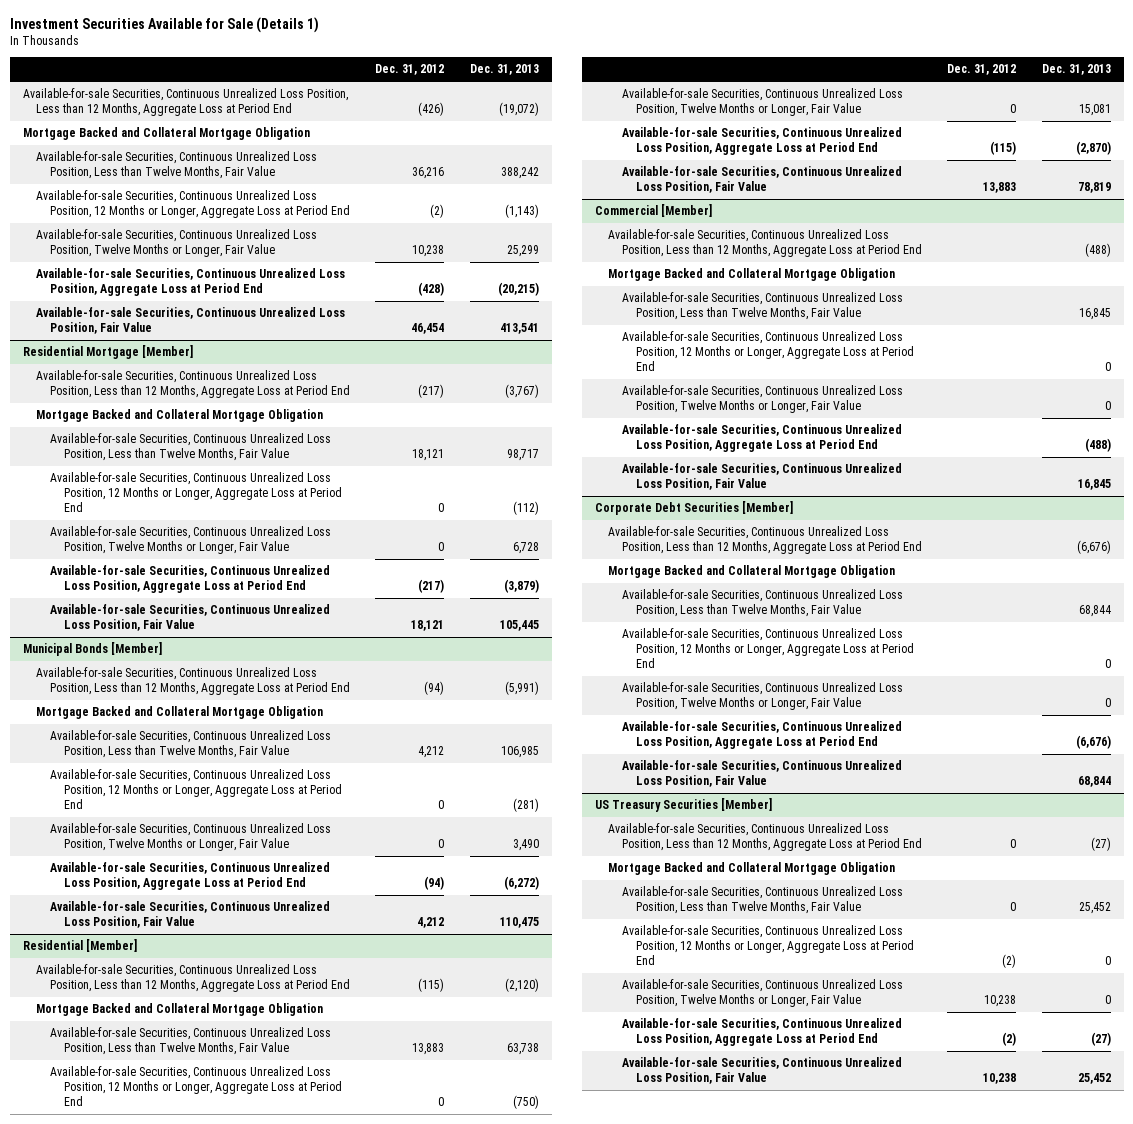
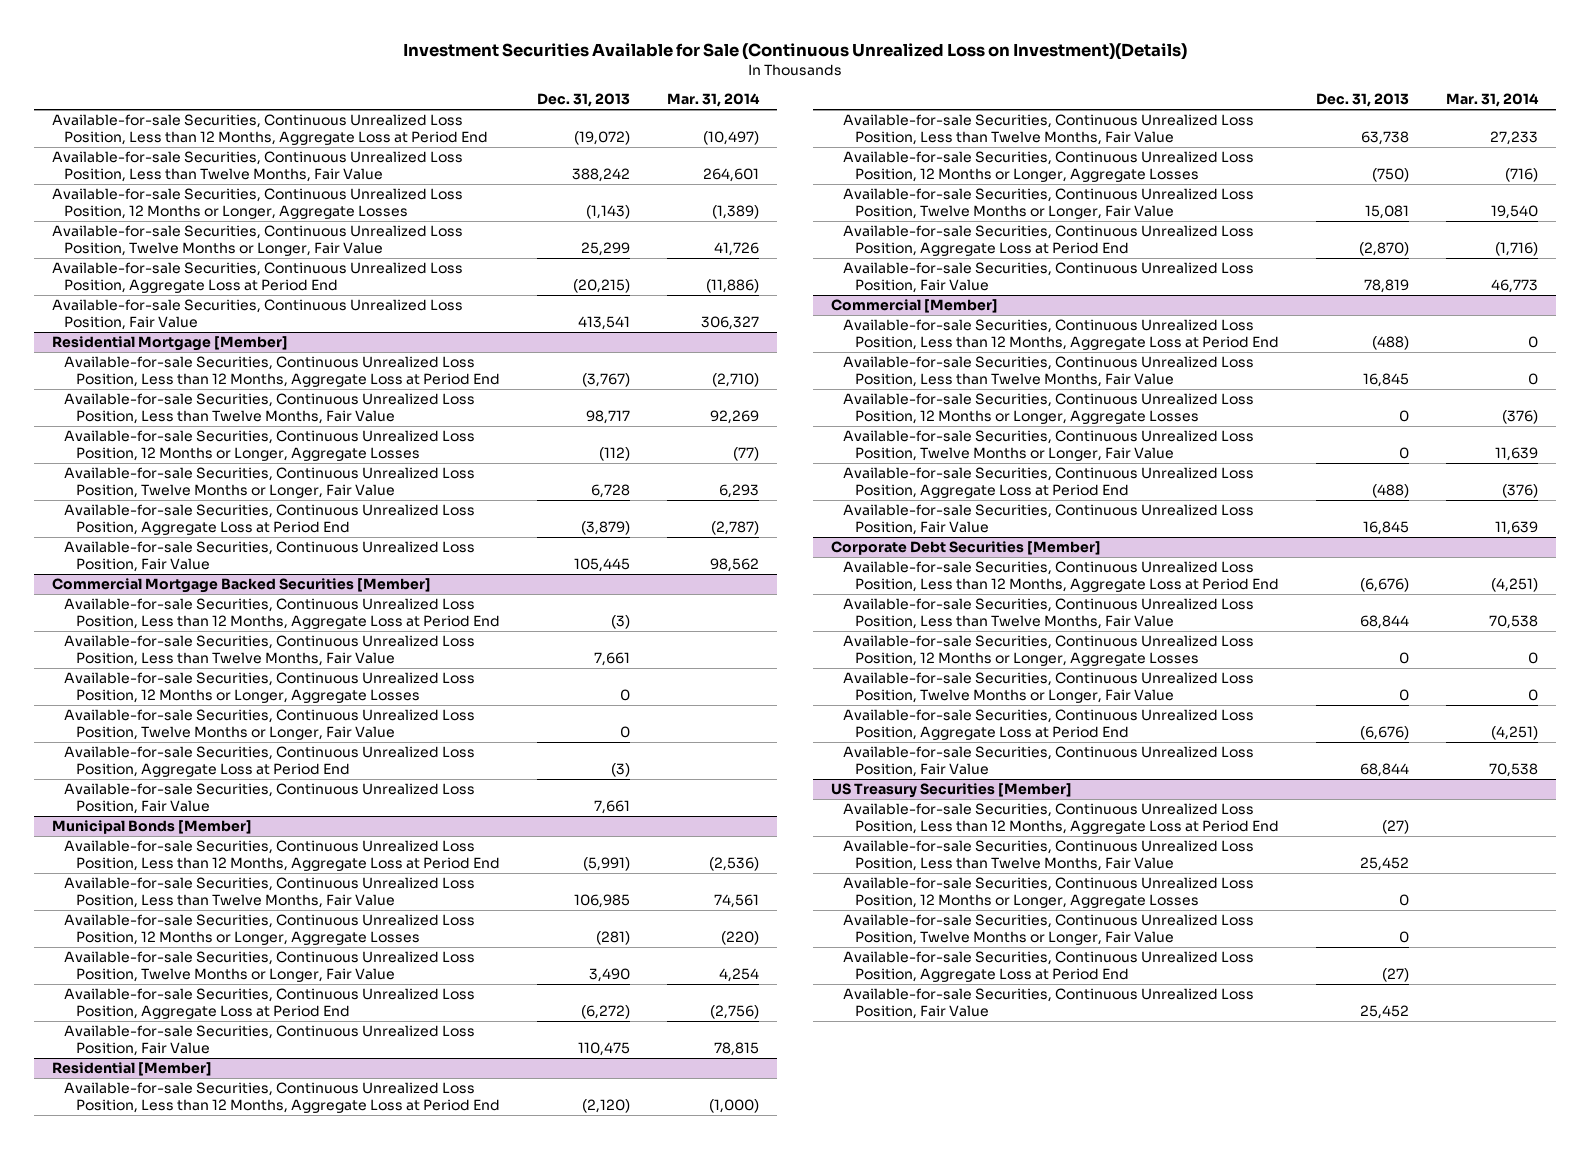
[9,16,319,33] Investment Securities Available for Sale (Details 1) -> [403,42,1188,60] Investment Securities Available for Sale (Continuous Unrealized Loss on Investment)(Details)
[375,64,445,76] Dec. 31, 2012 -> none
none -> [666,93,760,108] Mar. 31, 2014
[22,127,310,141] Mortgage Backed and Collateral Mortgage Obligation -> none
[36,190,351,219] Available-for-sale Securities, Continuous Unrealized Loss Position, 12 Months or Longer, Aggregate Loss at Period End -> [52,188,464,220] Available-for-sale Securities, Continuous Unrealized Loss Position, 12 Months or Longer, Aggregate Losses
[36,409,324,423] Mortgage Backed and Collateral Mortgage Obligation -> none
[50,472,342,513] Available-for-sale Securities, Continuous Unrealized Loss Position, 12 Months or Longer, Aggregate Loss at Period End -> [64,430,476,462] Available-for-sale Securities, Continuous Unrealized Loss Position, 12 Months or Longer, Aggregate Losses
none -> [52,578,432,594] Commercial Mortgage Backed Securities [Member]
none -> [64,598,501,630] Available-for-sale Securities, Continuous Unrealized Loss Position, Less than 12 Months, Aggregate Loss at Period End
none -> [64,635,476,667] Available-for-sale Securities, Continuous Unrealized Loss Position, Less than Twelve Months, Fair Value
none -> [64,672,476,704] Available-for-sale Securities, Continuous Unrealized Loss Position, 12 Months or Longer, Aggregate Losses
none -> [64,709,476,741] Available-for-sale Securities, Continuous Unrealized Loss Position, Twelve Months or Longer, Fair Value
none -> [64,746,476,778] Available-for-sale Securities, Continuous Unrealized Loss Position, Aggregate Loss at Period End
none -> [64,783,476,815] Available-for-sale Securities, Continuous Unrealized Loss Position, Fair Value
[36,706,324,720] Mortgage Backed and Collateral Mortgage Obligation -> none
[50,769,342,810] Available-for-sale Securities, Continuous Unrealized Loss Position, 12 Months or Longer, Aggregate Loss at Period End -> [64,914,476,946] Available-for-sale Securities, Continuous Unrealized Loss Position, 12 Months or Longer, Aggregate Losses
[36,1003,324,1017] Mortgage Backed and Collateral Mortgage Obligation -> none
[50,1066,342,1107] Available-for-sale Securities, Continuous Unrealized Loss Position, 12 Months or Longer, Aggregate Loss at Period End -> [843,151,1255,183] Available-for-sale Securities, Continuous Unrealized Loss Position, 12 Months or Longer, Aggregate Losses
[608,268,896,282] Mortgage Backed and Collateral Mortgage Obligation -> none
[622,331,914,372] Available-for-sale Securities, Continuous Unrealized Loss Position, 12 Months or Longer, Aggregate Loss at Period End -> [843,393,1255,425] Available-for-sale Securities, Continuous Unrealized Loss Position, 12 Months or Longer, Aggregate Losses
[608,565,896,579] Mortgage Backed and Collateral Mortgage Obligation -> none
[622,628,914,669] Available-for-sale Securities, Continuous Unrealized Loss Position, 12 Months or Longer, Aggregate Loss at Period End -> [843,635,1255,667] Available-for-sale Securities, Continuous Unrealized Loss Position, 12 Months or Longer, Aggregate Losses
[608,862,896,876] Mortgage Backed and Collateral Mortgage Obligation -> none
[622,925,914,966] Available-for-sale Securities, Continuous Unrealized Loss Position, 12 Months or Longer, Aggregate Loss at Period End -> [843,877,1255,909] Available-for-sale Securities, Continuous Unrealized Loss Position, 12 Months or Longer, Aggregate Losses

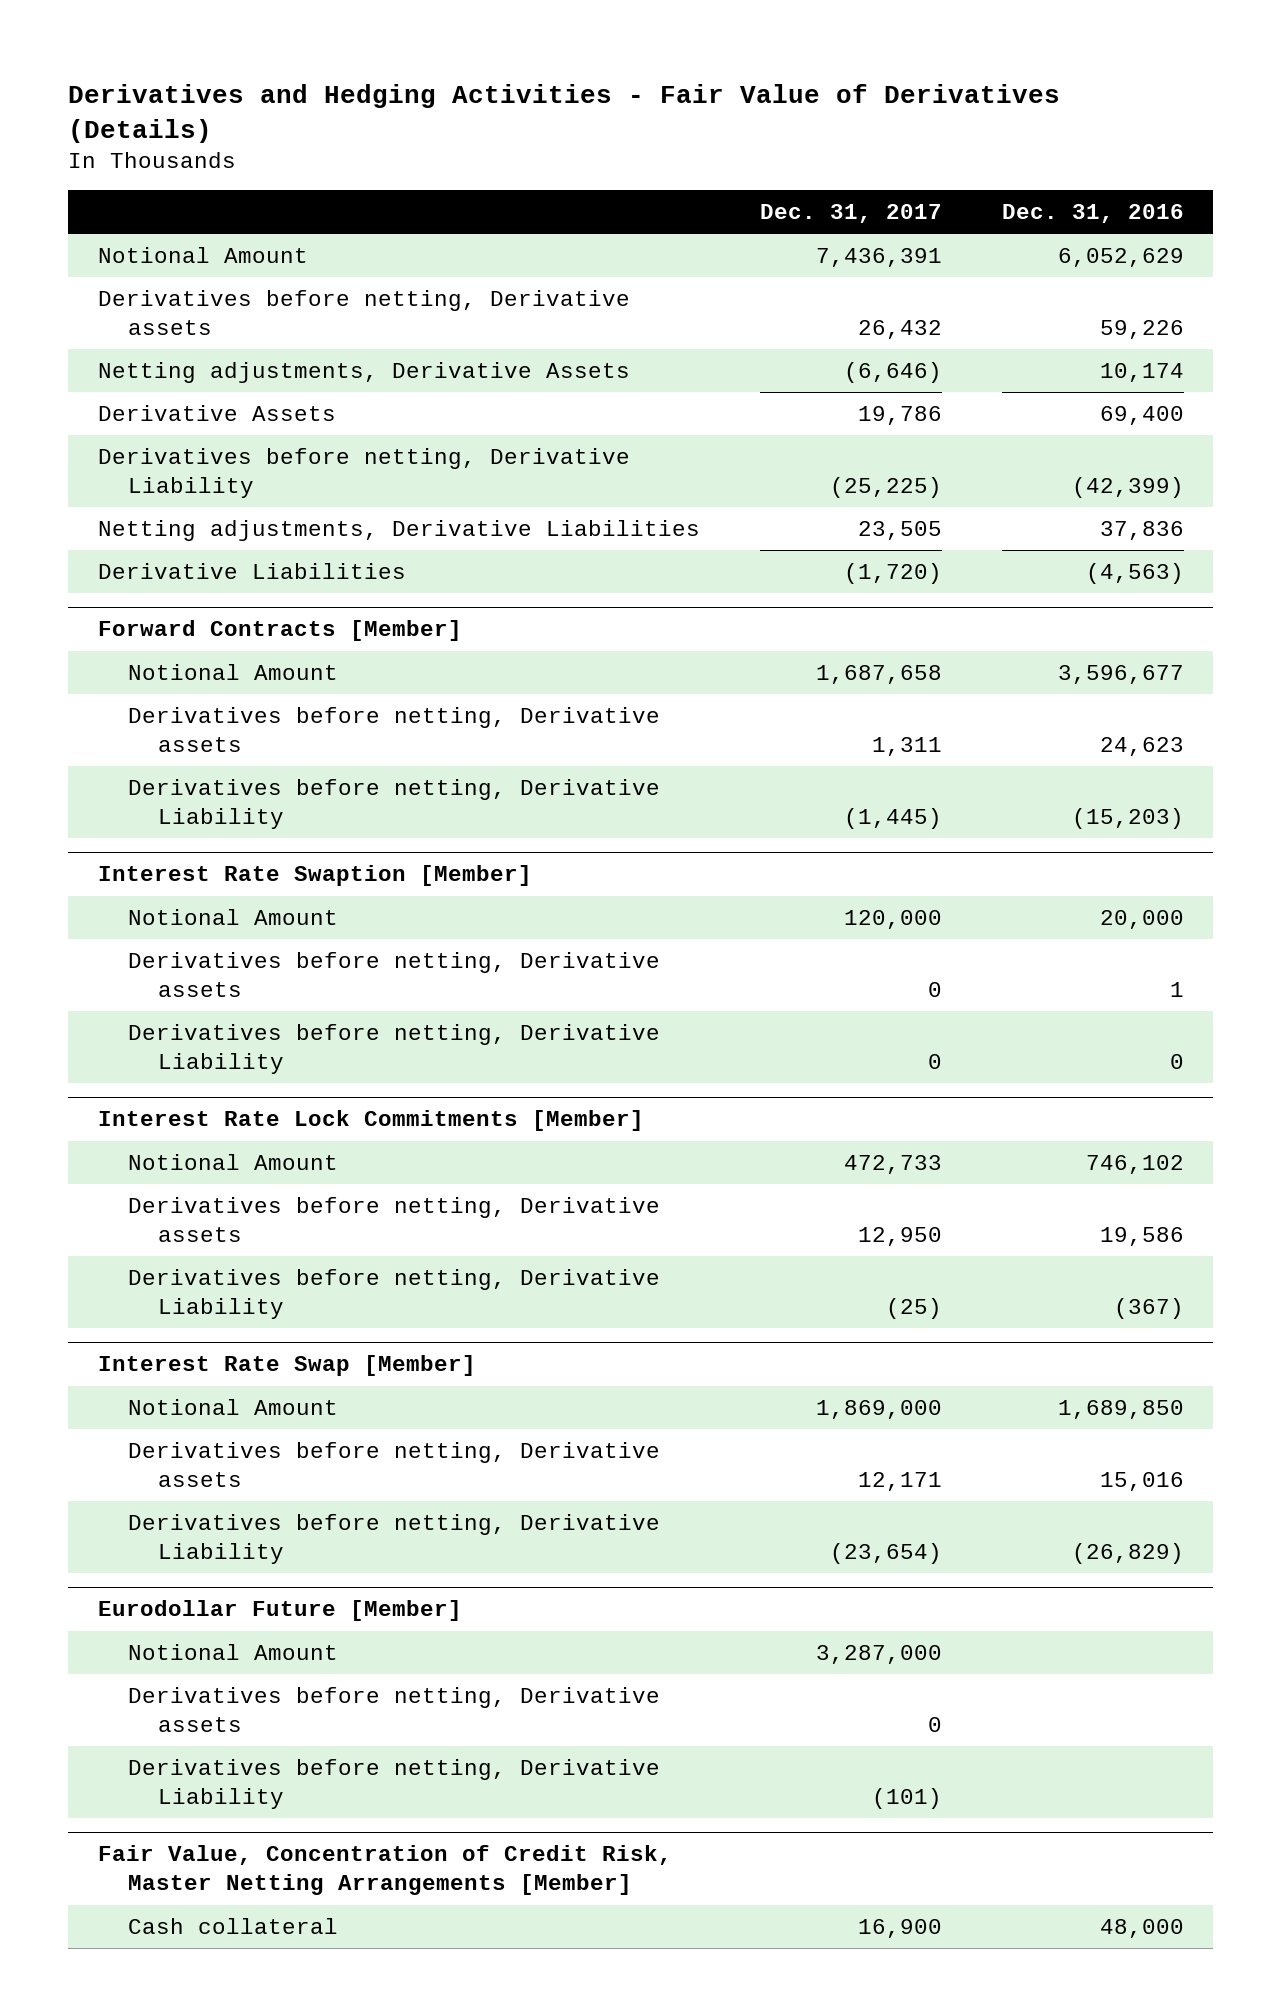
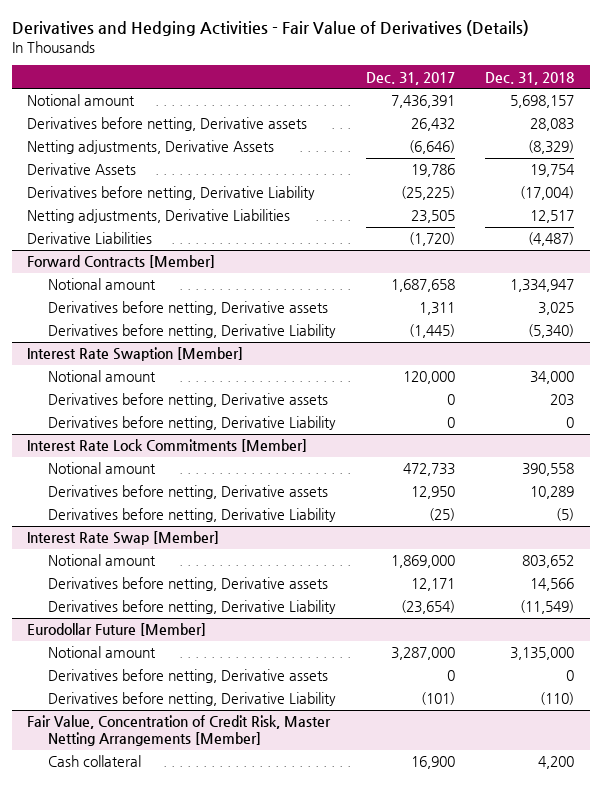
[1001,204,1184,224] Dec. 31, 2016 -> none
none -> [485,71,575,85] Dec. 31, 2018
[97,246,308,263] Notional Amount -> [26,94,135,107] Notional amount
[128,663,339,680] Notional Amount -> [48,278,157,291] Notional amount
[128,908,339,925] Notional Amount -> [48,370,157,383] Notional amount
[128,1153,339,1170] Notional Amount -> [48,462,157,475] Notional amount
[128,1398,339,1415] Notional Amount -> [48,554,157,567] Notional amount
[128,1643,339,1660] Notional Amount -> [48,646,157,659] Notional amount

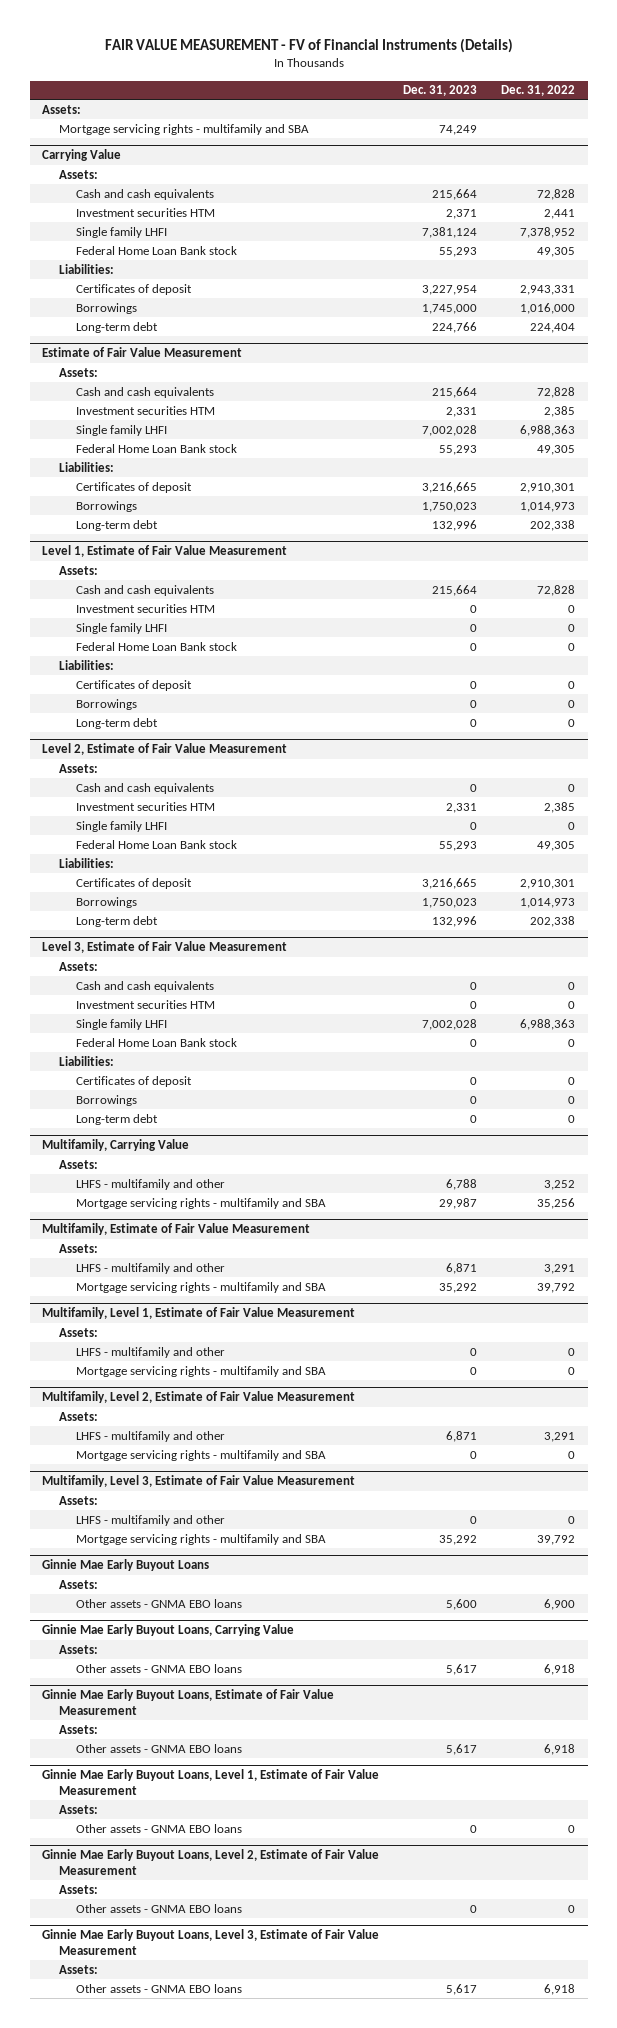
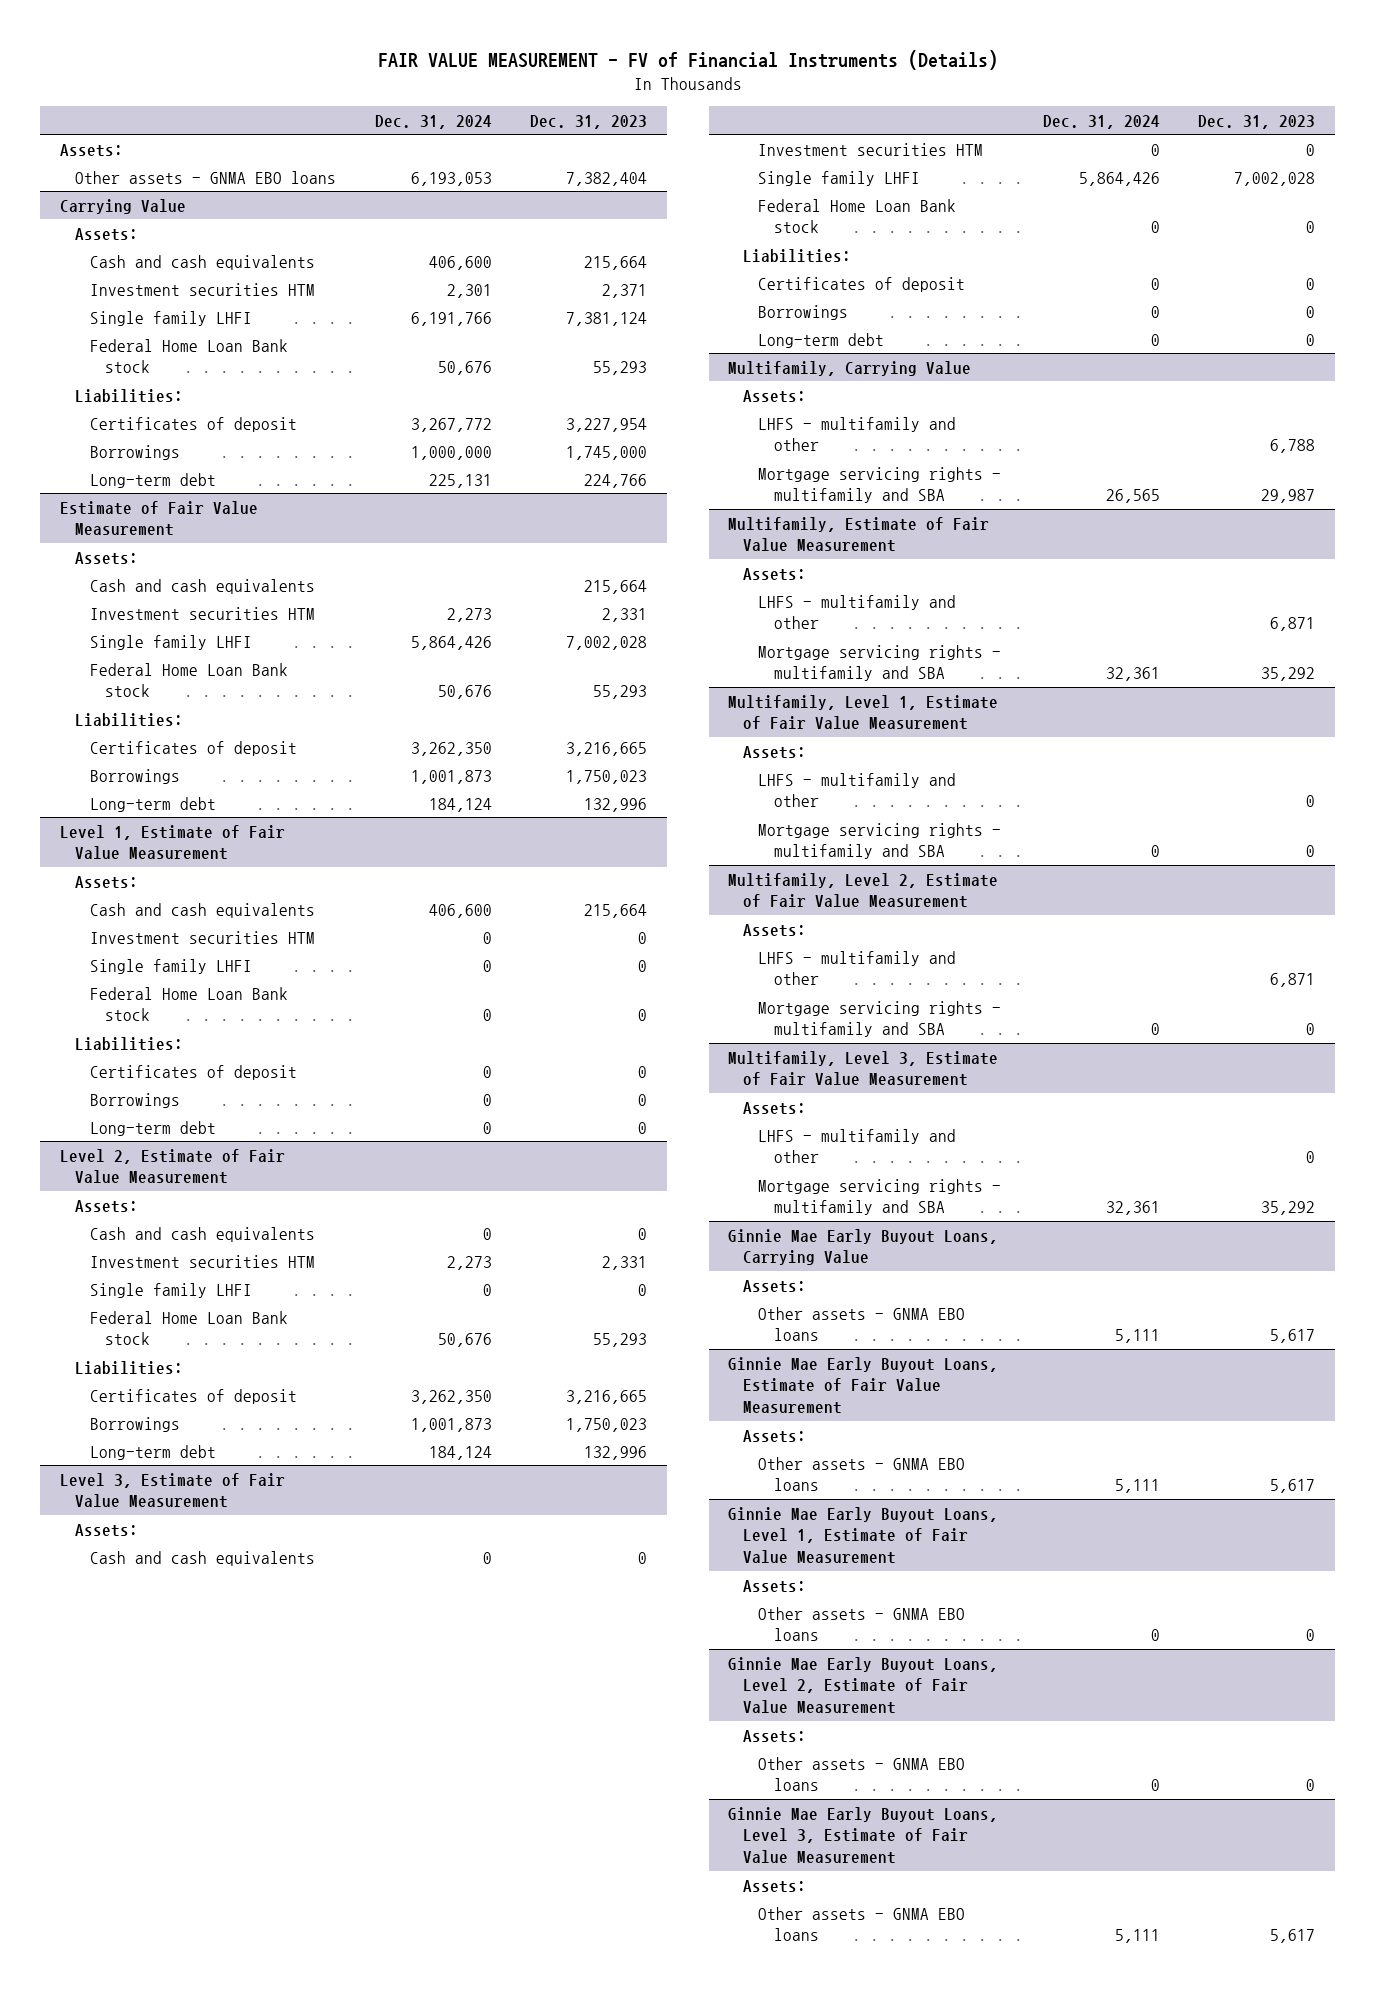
[501,85,576,97] Dec. 31, 2022 -> none
none -> [374,114,492,129] Dec. 31, 2024
[59,123,310,135] Mortgage servicing rights - multifamily and SBA -> none
none -> [74,170,336,184] Other assets - GNMA EBO loans
[41,1559,209,1572] Ginnie Mae Early Buyout Loans -> none
[59,1579,99,1589] Assets: -> none
[76,1598,243,1608] Other assets - GNMA EBO loans -> none

